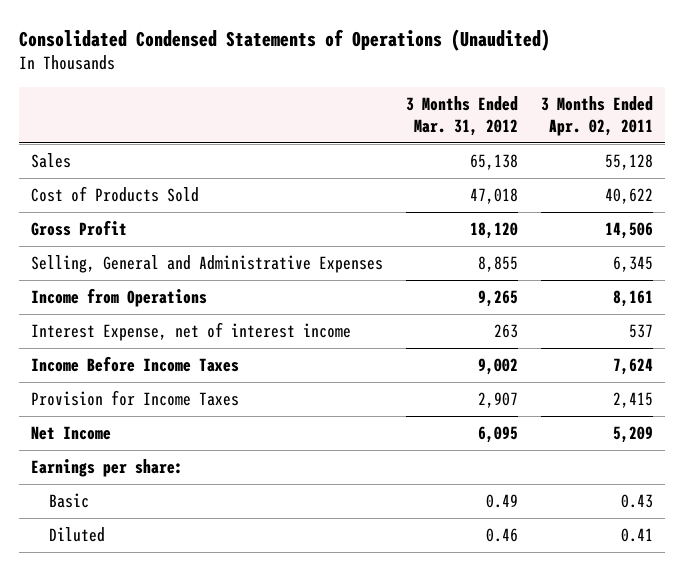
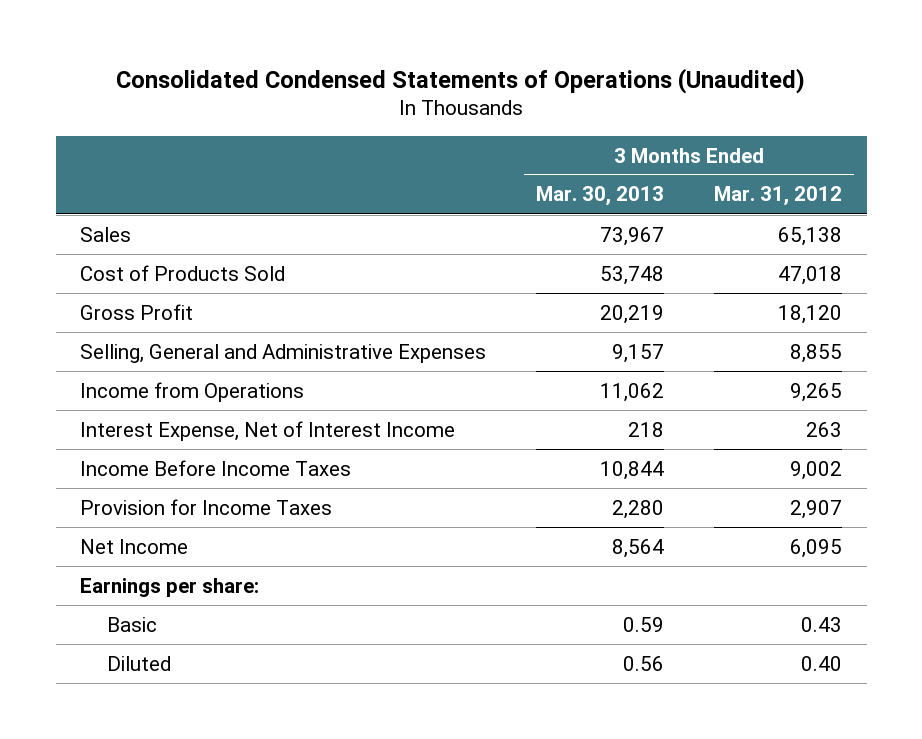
[541,95,654,137] 3 Months Ended Apr. 02, 2011 -> none
none -> [536,186,665,207] Mar. 30, 2013
[30,321,351,341] Interest Expense, net of interest income -> [80,420,456,441] Interest Expense, Net of Interest Income
[485,493,518,508] 0.49 -> [800,616,842,632] 0.43
[485,527,518,542] 0.46 -> [800,655,842,671] 0.40

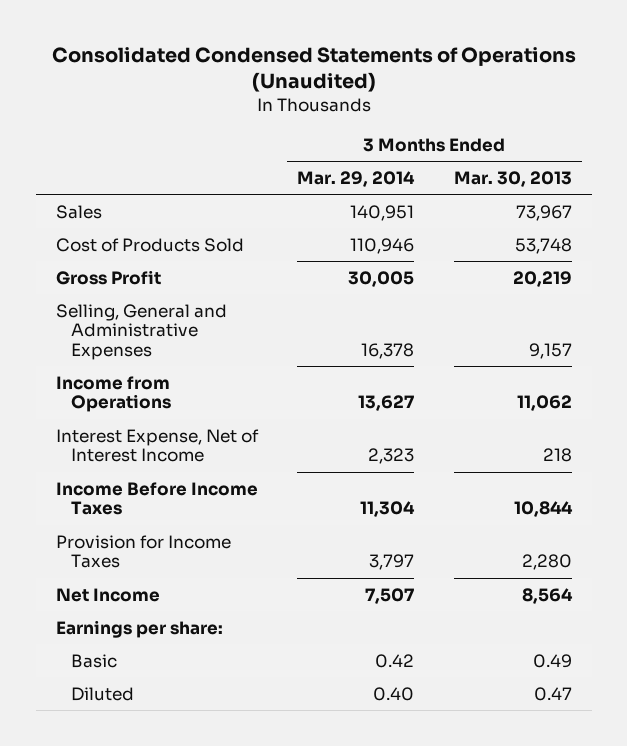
[713,186,842,207] Mar. 31, 2012 -> none
none -> [297,170,416,187] Mar. 29, 2014
[623,616,665,632] 0.59 -> [532,653,572,668] 0.49
[623,655,665,671] 0.56 -> [533,686,572,701] 0.47

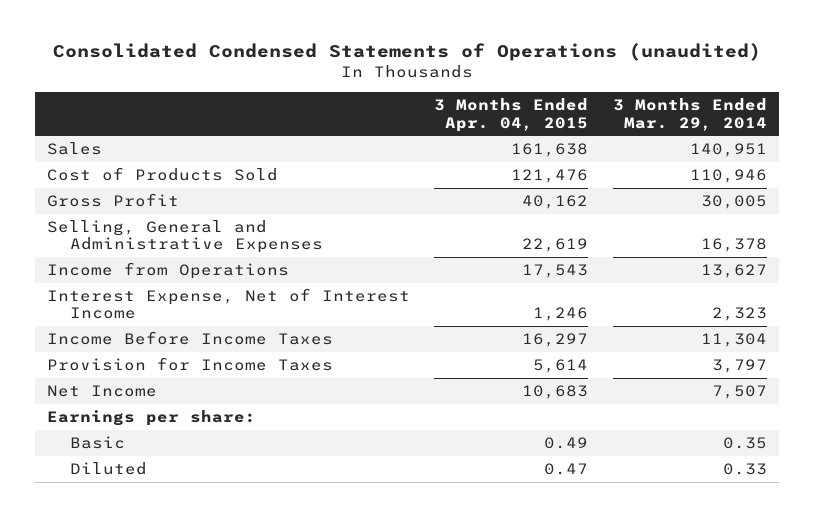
[51,47,576,93] Consolidated Condensed Statements of Operations (Unaudited) -> [52,43,761,62] Consolidated Condensed Statements of Operations (unaudited)
[453,170,572,187] Mar. 30, 2013 -> none
none -> [434,98,589,132] 3 Months Ended Apr. 04, 2015
[375,653,415,668] 0.42 -> [723,437,768,450] 0.35
[373,686,415,701] 0.40 -> [723,463,768,476] 0.33

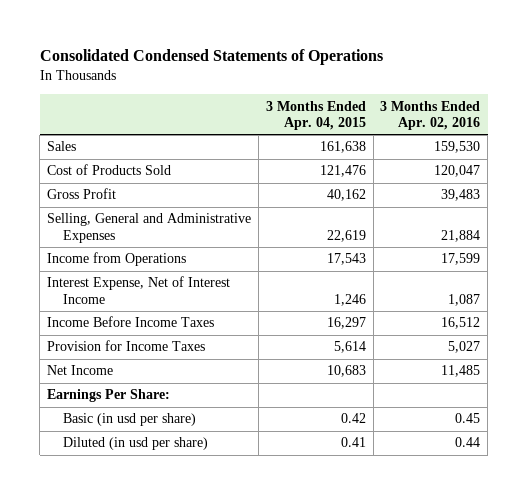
[52,43,761,62] Consolidated Condensed Statements of Operations (unaudited) -> [39,49,383,66] Consolidated Condensed Statements of Operations
[613,98,768,131] 3 Months Ended Mar. 29, 2014 -> none
none -> [380,100,481,130] 3 Months Ended Apr. 02, 2016
[46,410,256,427] Earnings per share: -> [47,389,171,403] Earnings Per Share:
[70,436,126,450] Basic -> [63,413,197,427] Basic (in usd per share)
[544,437,589,450] 0.49 -> [340,413,366,424] 0.42
[70,462,148,476] Diluted -> [63,437,209,451] Diluted (in usd per share)
[544,463,589,476] 0.47 -> [340,437,366,448] 0.41

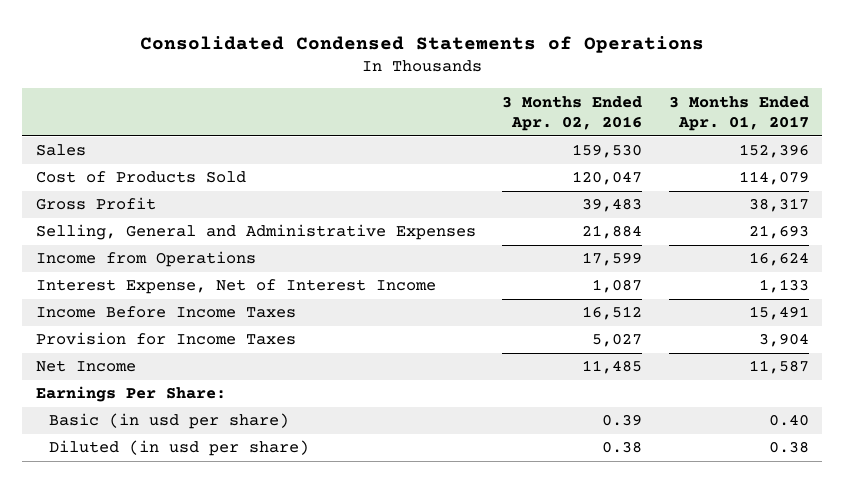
[265,100,366,130] 3 Months Ended Apr. 04, 2015 -> none
none -> [668,95,809,132] 3 Months Ended Apr. 01, 2017
[455,413,481,424] 0.45 -> [602,414,643,427] 0.39
[455,437,481,448] 0.44 -> [602,441,643,454] 0.38

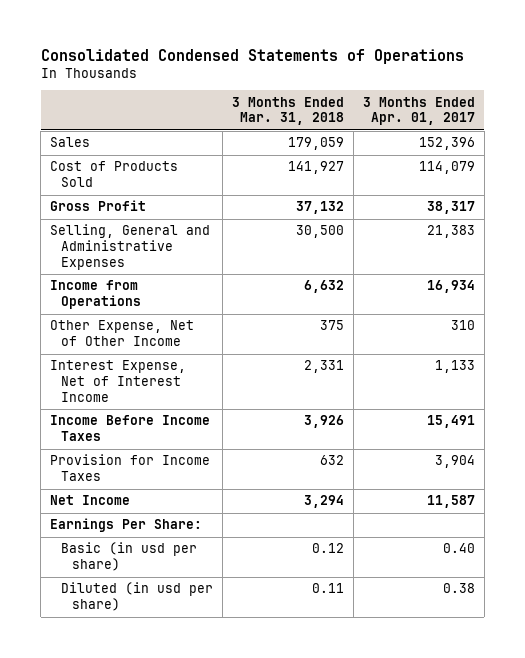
[502,95,643,132] 3 Months Ended Apr. 02, 2016 -> none
none -> [231,96,344,126] 3 Months Ended Mar. 31, 2018
[748,225,809,240] 21,693 -> [426,225,475,239] 21,383
[748,252,809,267] 16,624 -> [426,280,475,294] 16,934
none -> [50,320,195,347] Other Expense, Net of Other Income

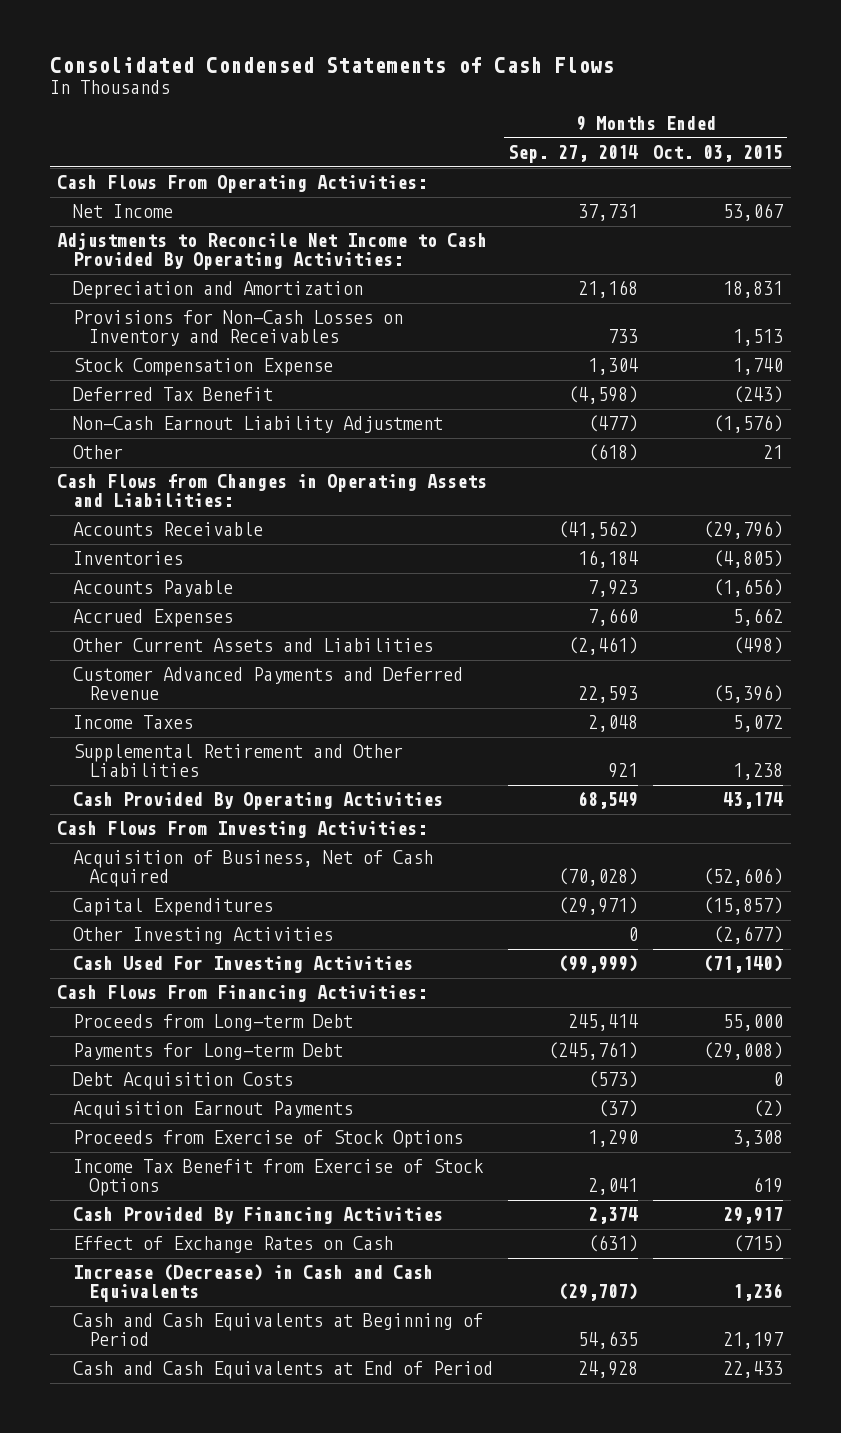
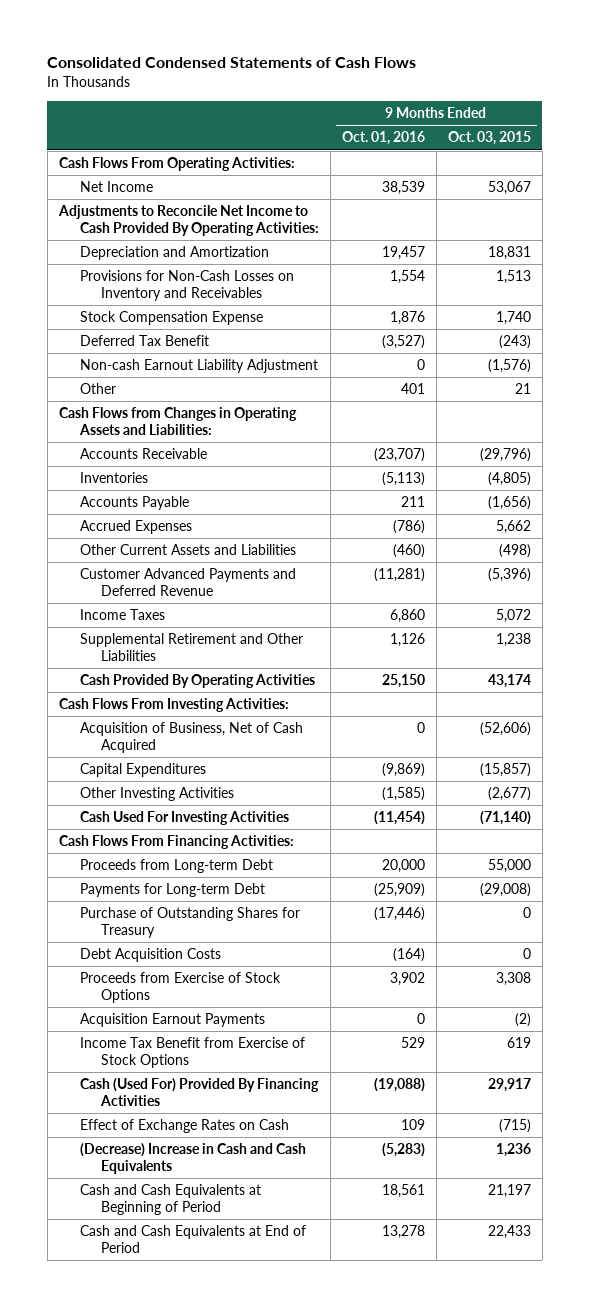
[508,145,639,164] Sep. 27, 2014 -> none
none -> [341,131,425,146] Oct. 01, 2016
[73,416,444,434] Non-Cash Earnout Liability Adjustment -> [79,359,318,374] Non-cash Earnout Liability Adjustment
none -> [79,907,300,939] Purchase of Outstanding Shares for Treasury
[73,1101,354,1120] Acquisition Earnout Payments -> [79,1013,265,1028] Acquisition Earnout Payments
[73,1207,444,1225] Cash Provided By Financing Activities -> [79,1078,319,1107] Cash (Used For) Provided By Financing Activities
[73,1264,434,1303] Increase (Decrease) in Cash and Cash Equivalents -> [79,1143,306,1175] (Decrease) Increase in Cash and Cash Equivalents

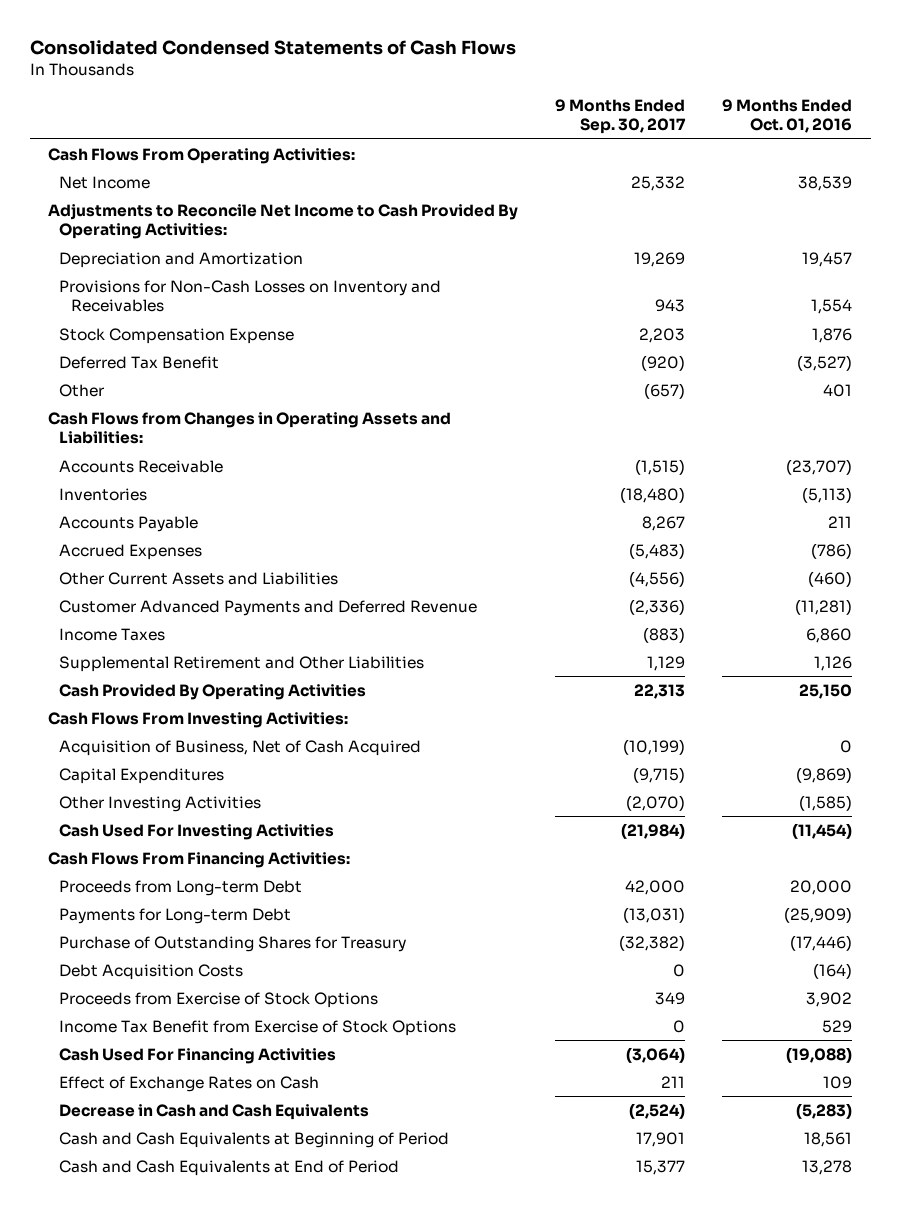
[447,131,531,146] Oct. 03, 2015 -> none
none -> [555,98,687,135] 9 Months Ended Sep. 30, 2017
[79,359,318,374] Non-cash Earnout Liability Adjustment -> none
[79,1013,265,1028] Acquisition Earnout Payments -> none
[79,1078,319,1107] Cash (Used For) Provided By Financing Activities -> [59,1047,337,1064] Cash Used For Financing Activities
[79,1143,306,1175] (Decrease) Increase in Cash and Cash Equivalents -> [59,1103,370,1120] Decrease in Cash and Cash Equivalents

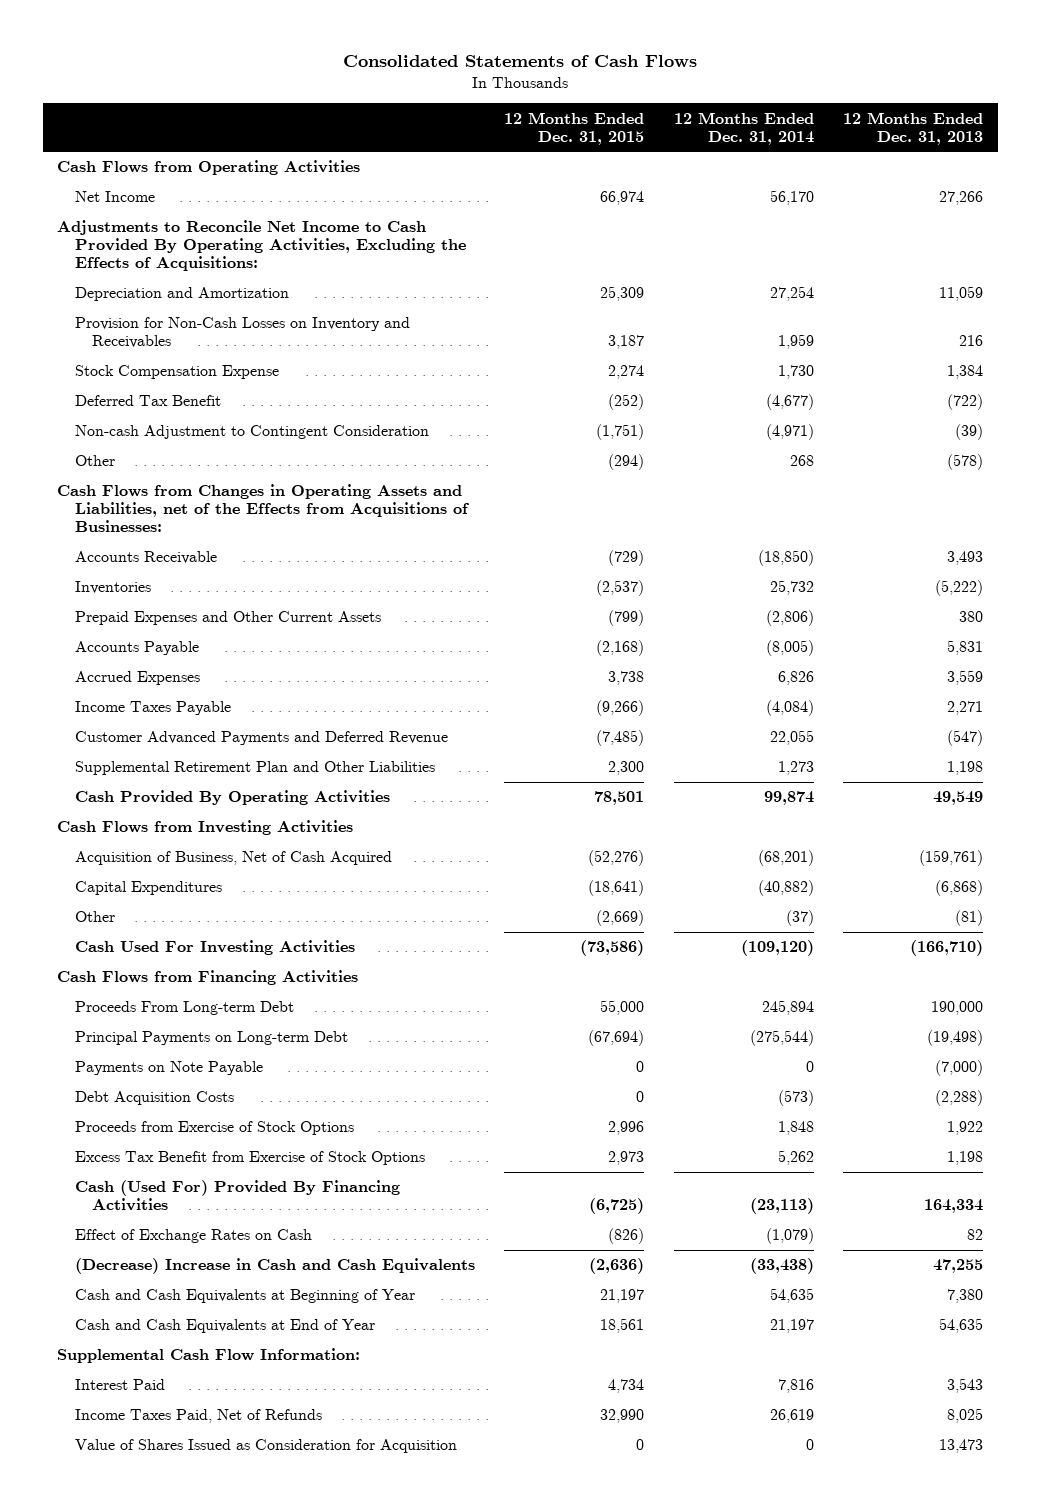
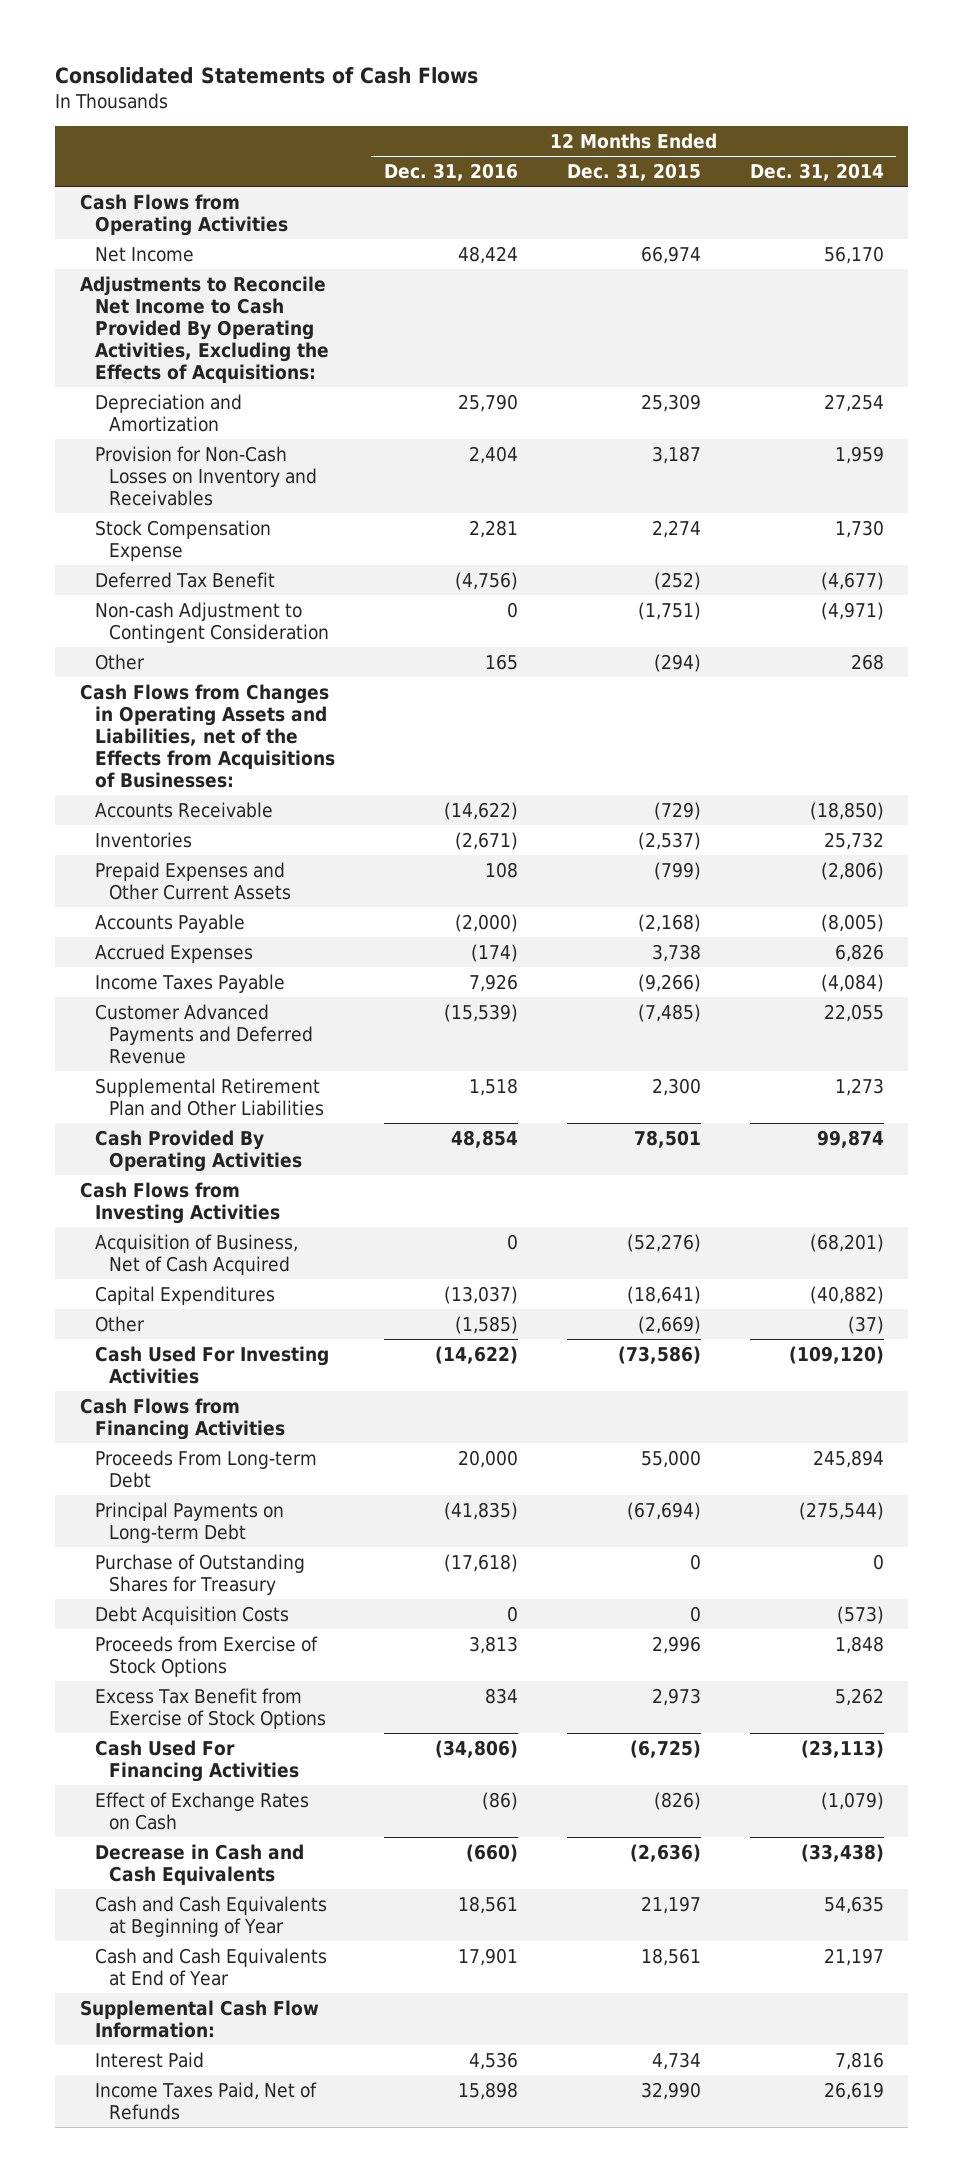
[842,111,983,145] 12 Months Ended Dec. 31, 2013 -> none
none -> [383,162,518,181] Dec. 31, 2016
[74,1061,263,1076] Payments on Note Payable -> none
none -> [94,1553,305,1595] Purchase of Outstanding Shares for Treasury
[74,1180,400,1212] Cash (Used For) Provided By Financing Activities -> [94,1739,300,1782] Cash Used For Financing Activities
[74,1258,475,1275] (Decrease) Increase in Cash and Cash Equivalents -> [94,1843,304,1885] Decrease in Cash and Cash Equivalents
[74,1439,457,1454] Value of Shares Issued as Consideration for Acquisition -> none

